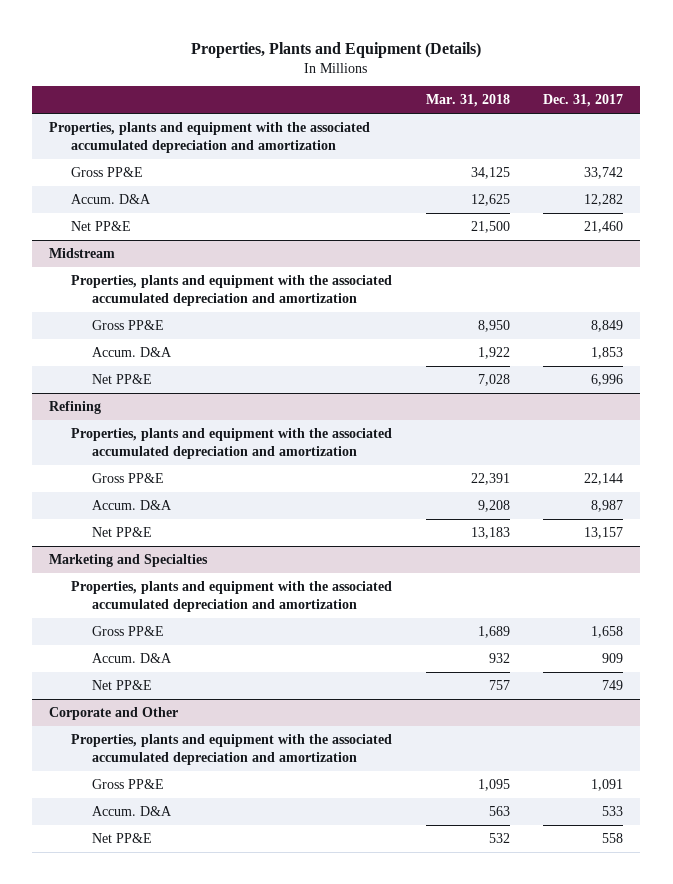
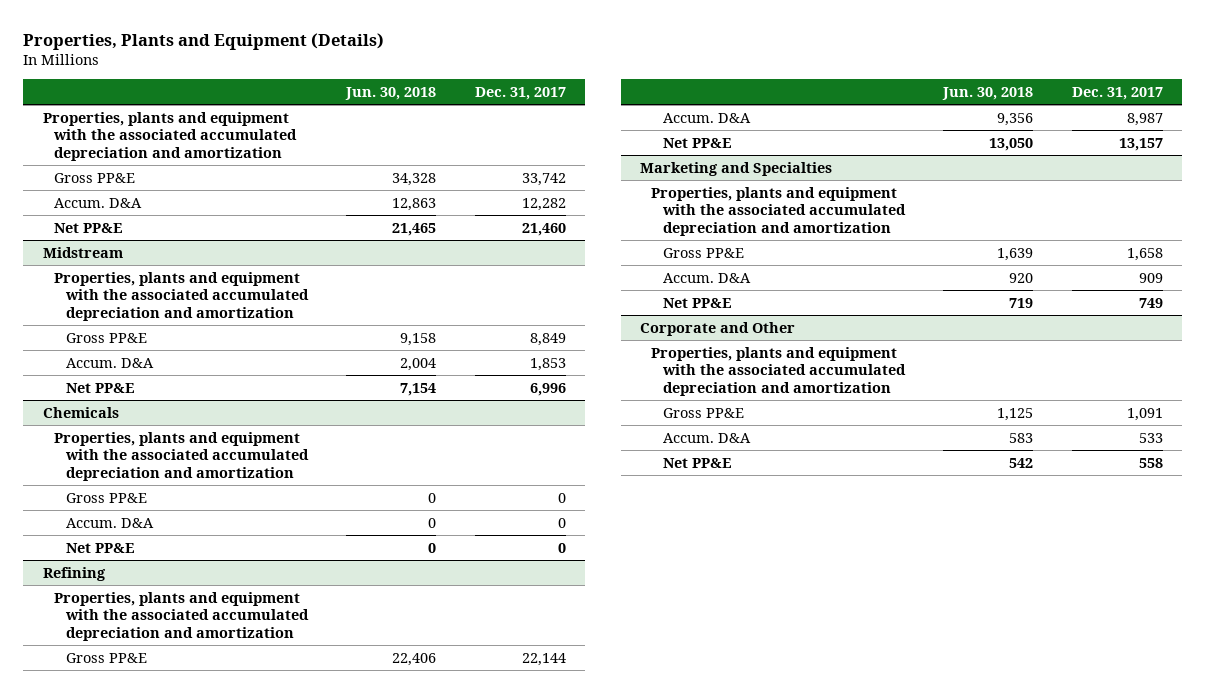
[425,94,510,108] Mar. 31, 2018 -> none
none -> [345,86,437,100] Jun. 30, 2018
none -> [42,406,119,418] Chemicals
none -> [54,431,309,481] Properties, plants and equipment with the associated accumulated depreciation and amortization
none -> [65,492,147,503] Gross PP&E
none -> [65,517,154,528] Accum. D&A
none -> [65,542,134,553] Net PP&E

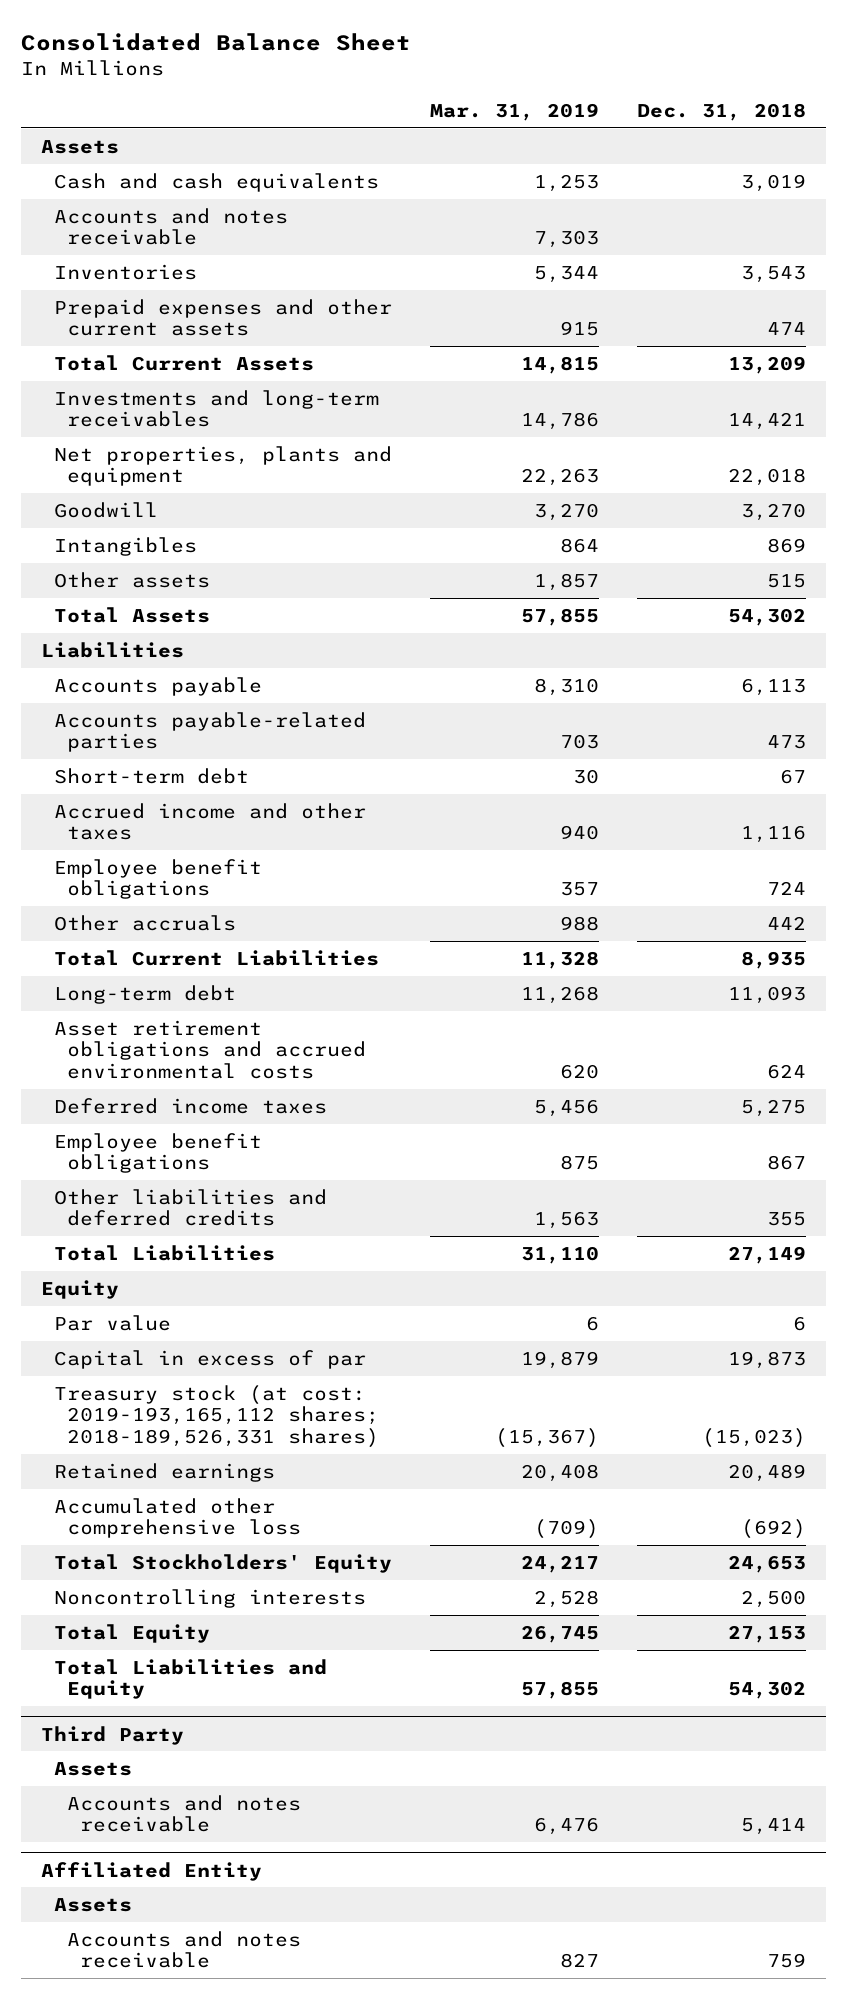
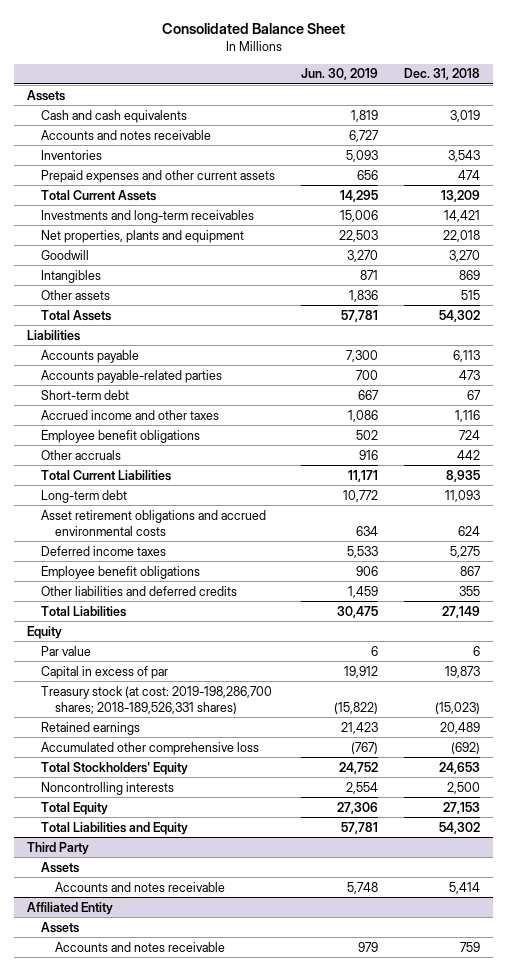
[430,102,600,121] Mar. 31, 2019 -> none
none -> [301,68,379,81] Jun. 30, 2019
[53,1384,380,1448] Treasury stock (at cost: 2019-193,165,112 shares; 2018-189,526,331 shares) -> [40,685,272,714] Treasury stock (at cost: 2019-198,286,700 shares; 2018-189,526,331 shares)

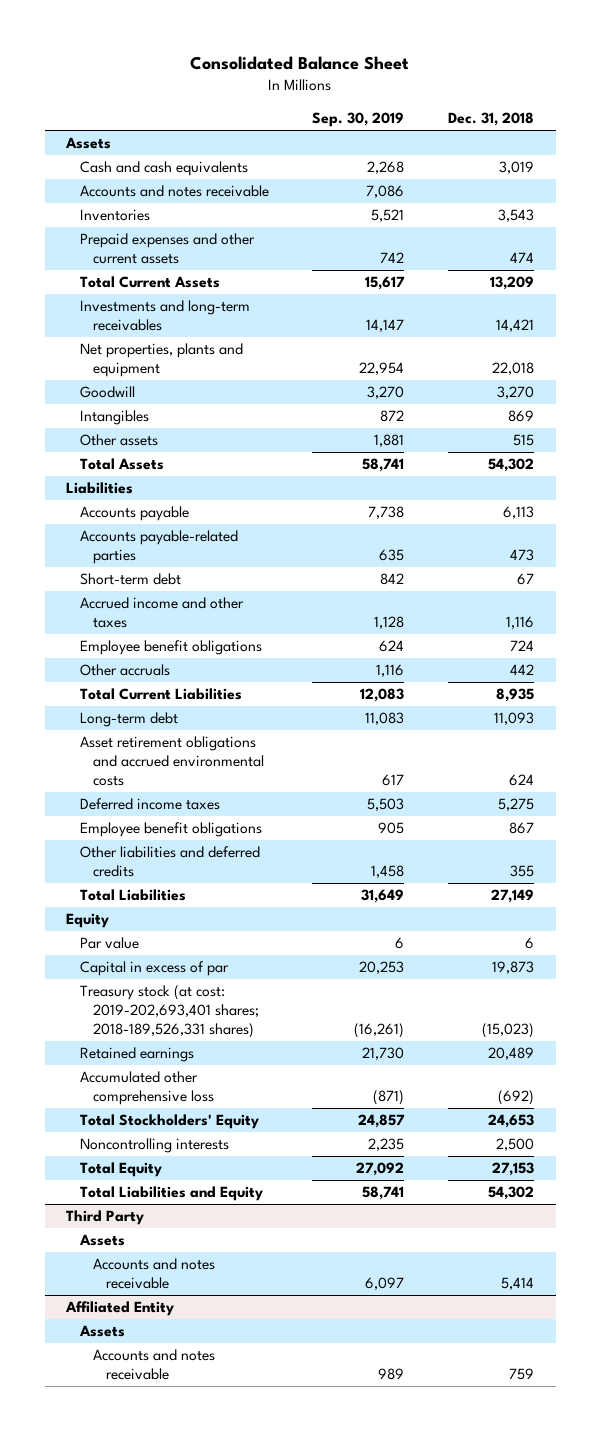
[301,68,379,81] Jun. 30, 2019 -> none
none -> [312,112,405,128] Sep. 30, 2019
[40,685,272,714] Treasury stock (at cost: 2019-198,286,700 shares; 2018-189,526,331 shares) -> [79,985,260,1038] Treasury stock (at cost: 2019-202,693,401 shares; 2018-189,526,331 shares)

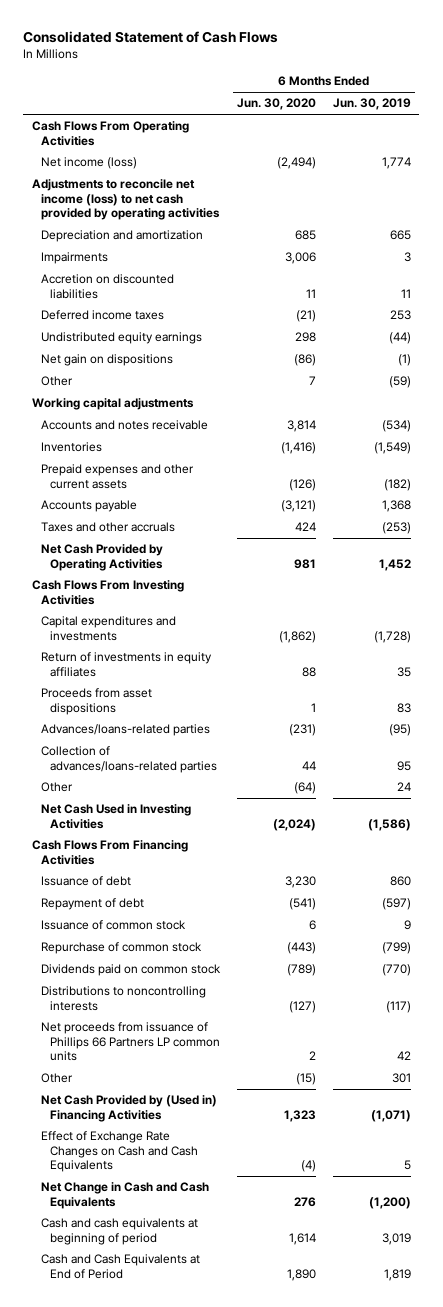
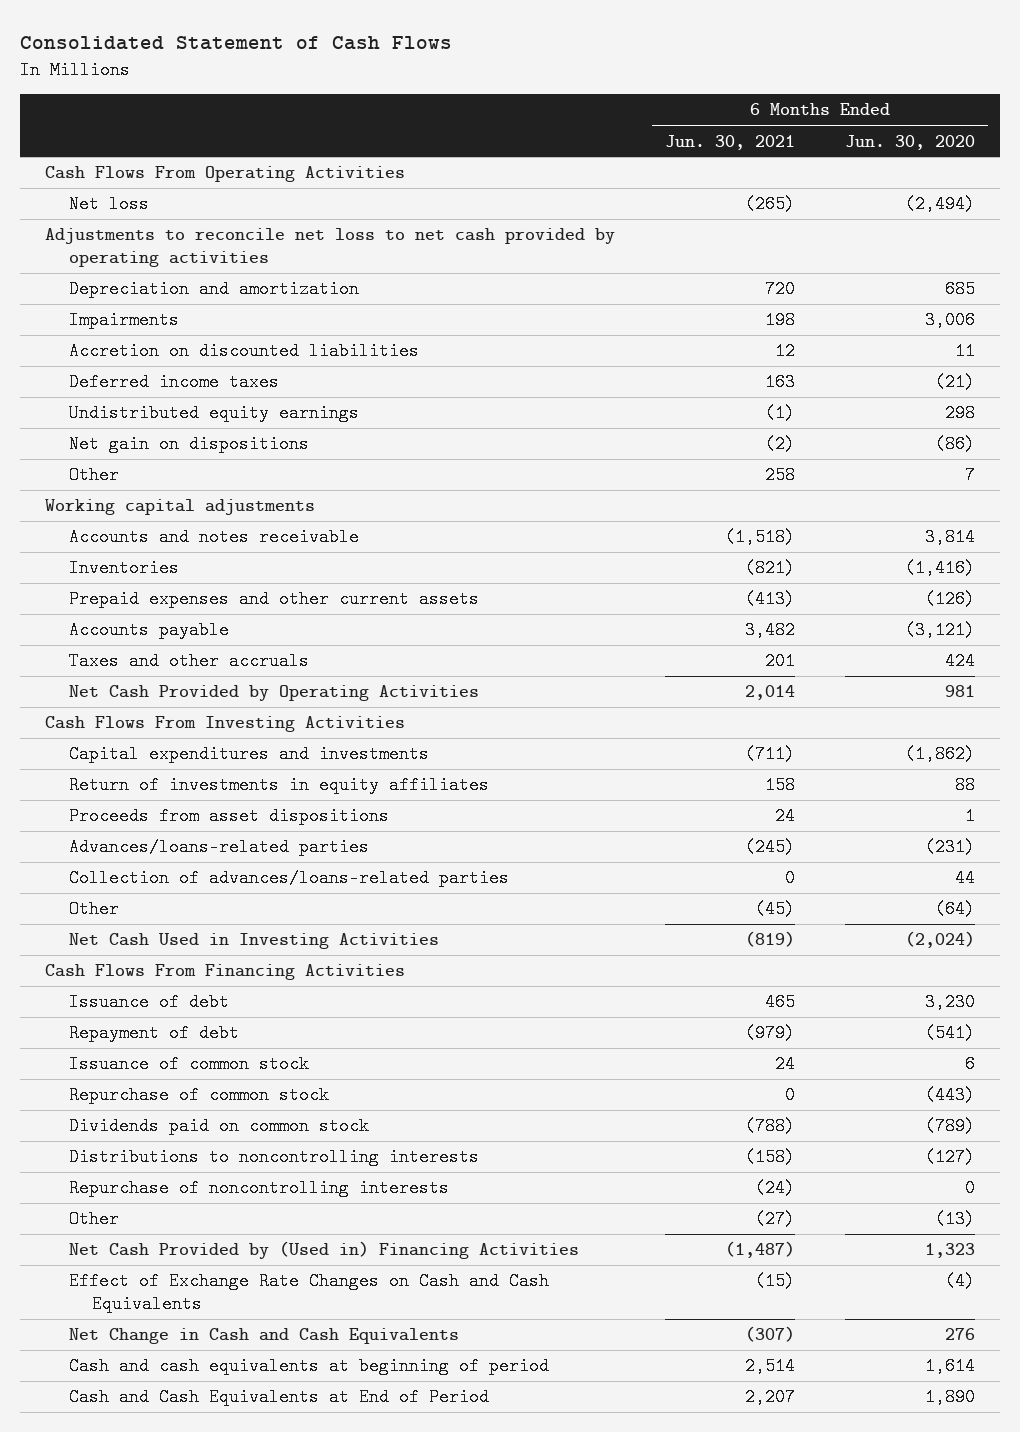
[333,98,412,111] Jun. 30, 2019 -> none
none -> [664,134,795,150] Jun. 30, 2021
[41,157,138,170] Net income (loss) -> [68,195,149,214] Net loss
[31,179,221,221] Adjustments to reconcile net income (loss) to net cash provided by operating activities -> [44,228,615,268] Adjustments to reconcile net loss to net cash provided by operating activities
[41,1022,221,1062] Net proceeds from issuance of Phillips 66 Partners LP common units -> none
none -> [68,1179,449,1198] Repurchase of noncontrolling interests
[296,1073,317,1086] (15) -> [935,1210,976,1229] (13)

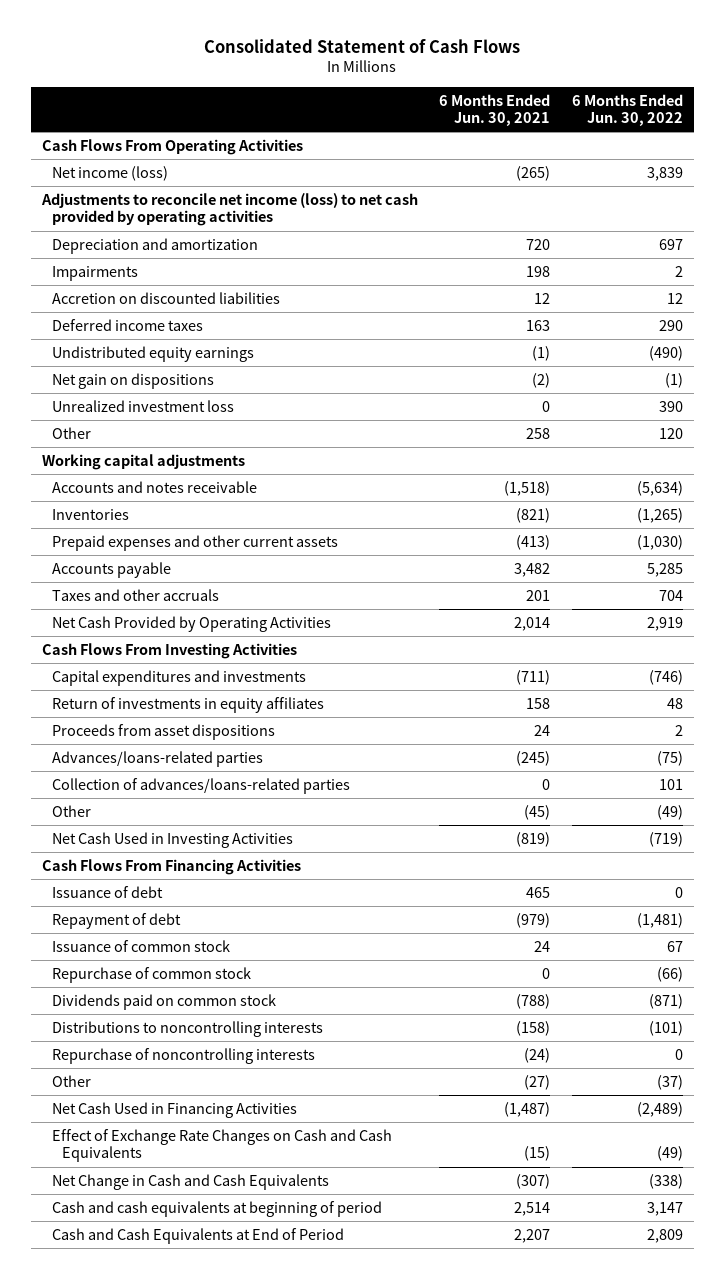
[845,134,976,150] Jun. 30, 2020 -> none
none -> [572,93,684,126] 6 Months Ended Jun. 30, 2022
[68,195,149,214] Net loss -> [51,165,168,181] Net income (loss)
[44,228,615,268] Adjustments to reconcile net loss to net cash provided by operating activities -> [40,192,418,227] Adjustments to reconcile net income (loss) to net cash provided by operating activities
none -> [51,399,234,412] Unrealized investment loss
[68,1241,579,1260] Net Cash Provided by (Used in) Financing Activities -> [51,1101,297,1118] Net Cash Used in Financing Activities

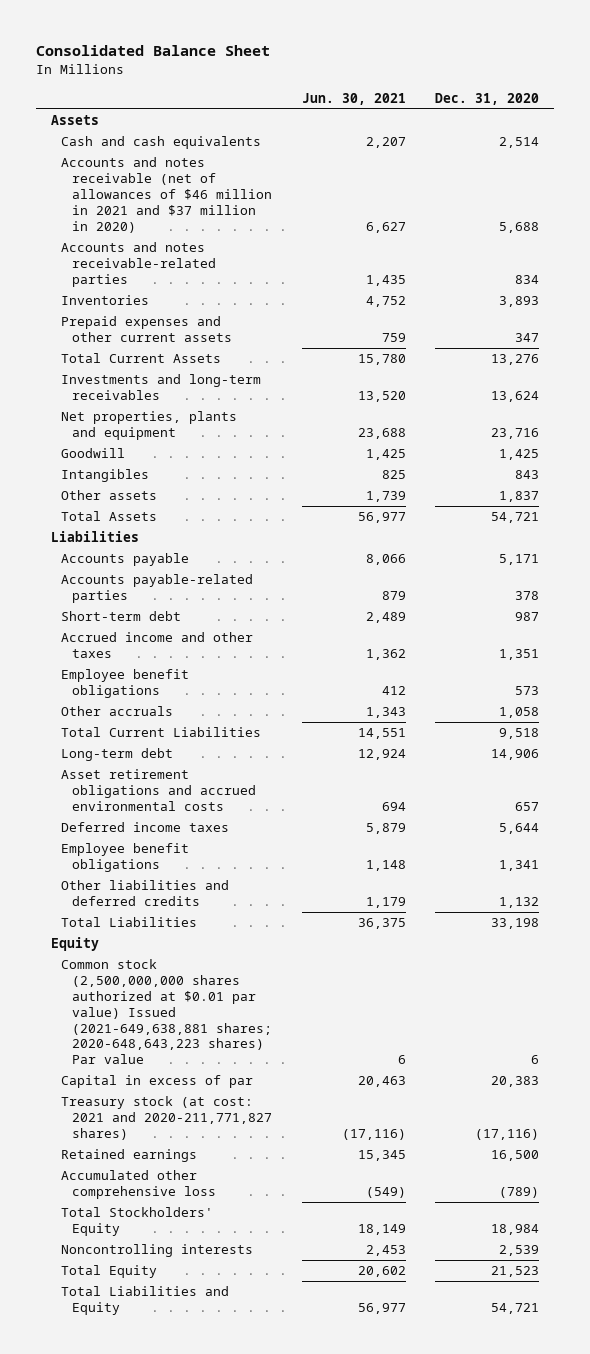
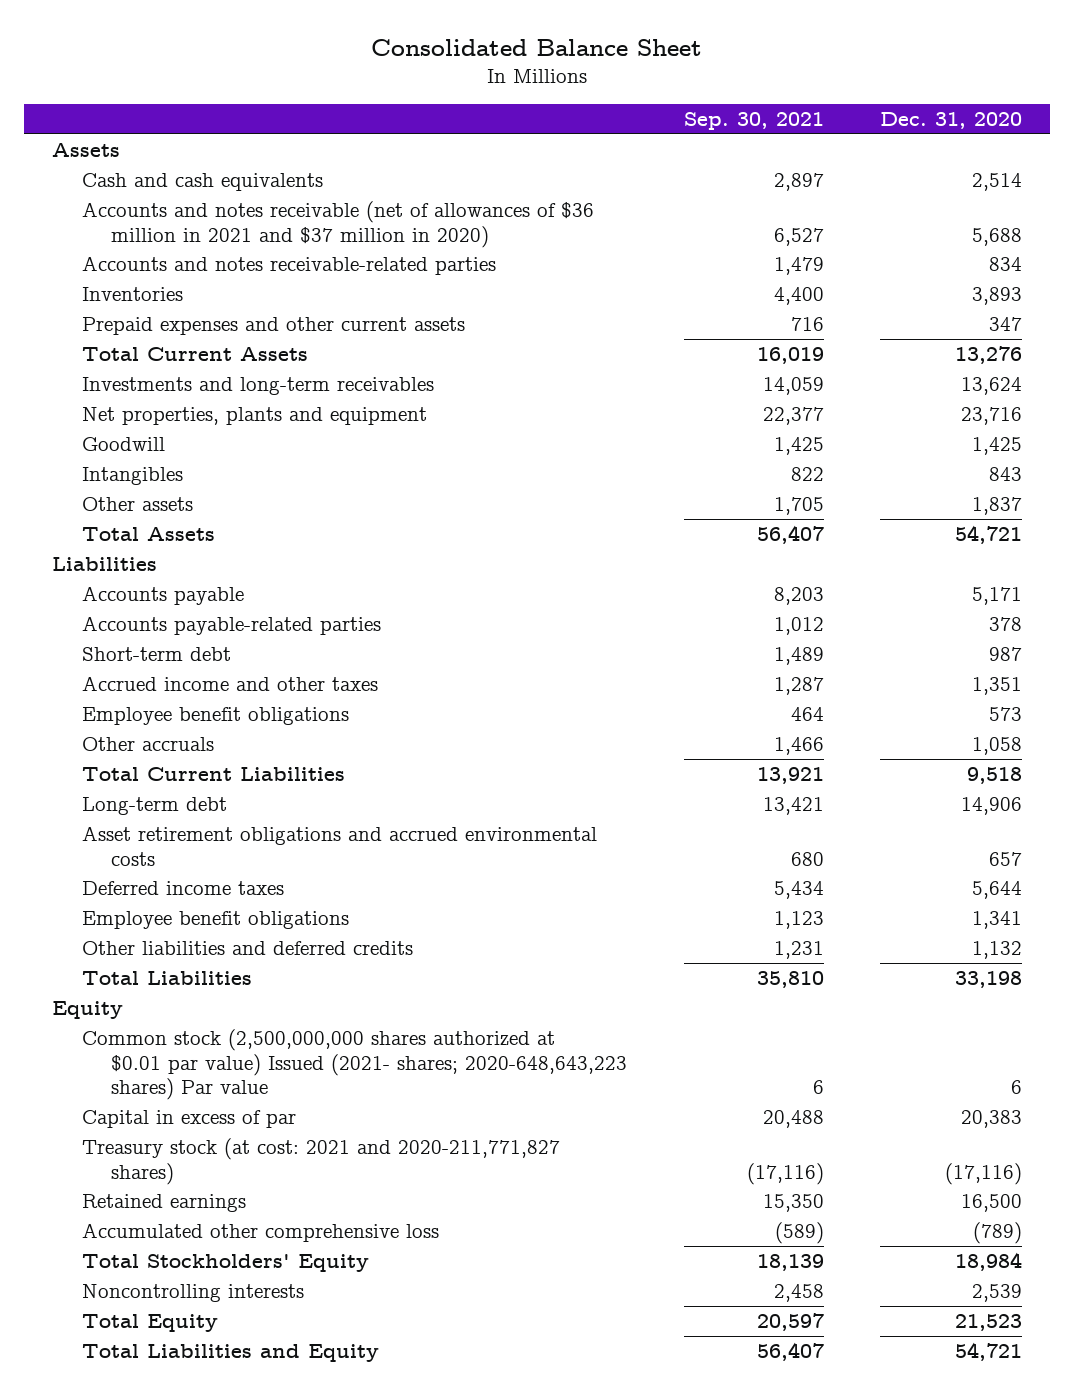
[301,92,406,105] Jun. 30, 2021 -> none
none -> [683,111,824,130] Sep. 30, 2021
[61,157,273,233] Accounts and notes receivable (net of allowances of $46 million in 2021 and $37 million in 2020) -> [81,200,594,248] Accounts and notes receivable (net of allowances of $36 million in 2021 and $37 million in 2020)
[61,959,273,1065] Common stock (2,500,000,000 shares authorized at $0.01 par value) Issued (2021-649,638,881 shares; 2020-648,643,223 shares) Par value -> [81,1028,628,1101] Common stock (2,500,000,000 shares authorized at $0.01 par value) Issued (2021- shares; 2020-648,643,223 shares) Par value

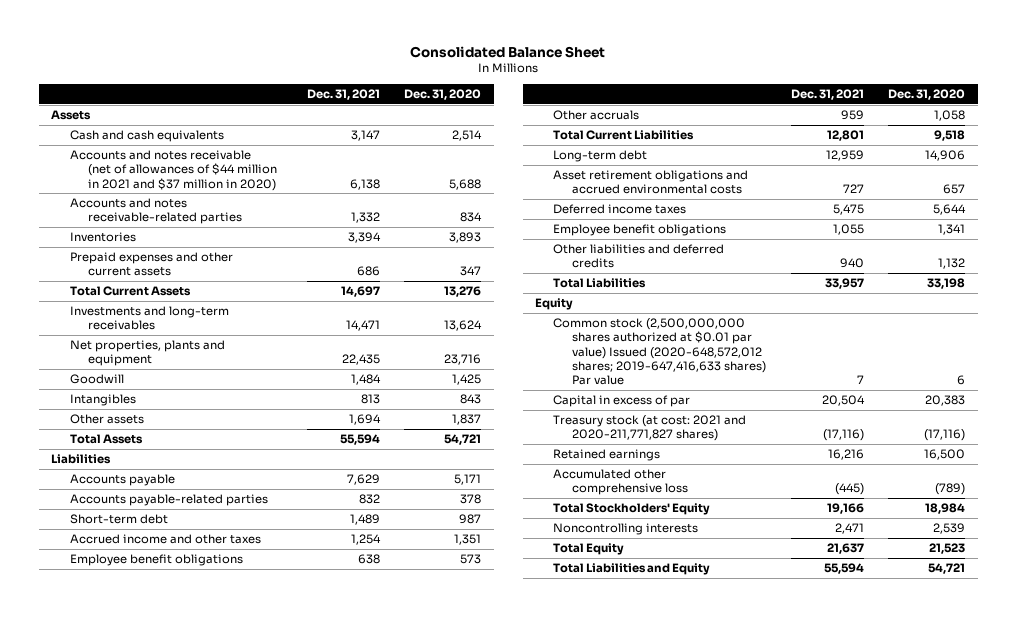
[683,111,824,130] Sep. 30, 2021 -> none
none -> [306,89,380,101] Dec. 31, 2021
[81,200,594,248] Accounts and notes receivable (net of allowances of $36 million in 2021 and $37 million in 2020) -> [69,150,278,191] Accounts and notes receivable (net of allowances of $44 million in 2021 and $37 million in 2020)
[81,1028,628,1101] Common stock (2,500,000,000 shares authorized at $0.01 par value) Issued (2021- shares; 2020-648,643,223 shares) Par value -> [553,318,766,386] Common stock (2,500,000,000 shares authorized at $0.01 par value) Issued (2020-648,572,012 shares; 2019-647,416,633 shares) Par value

